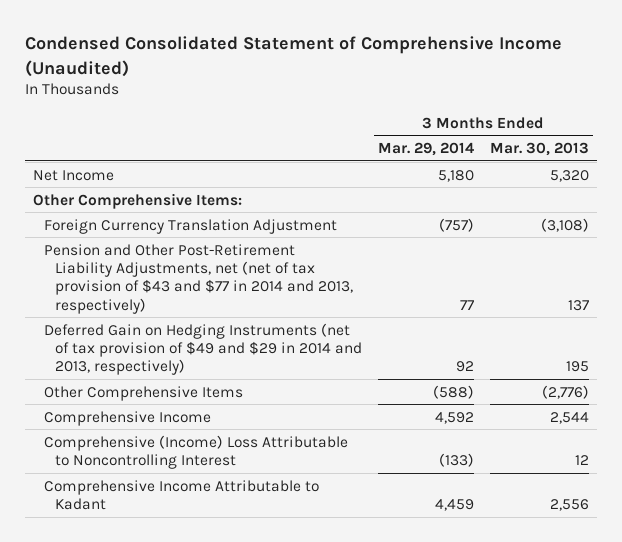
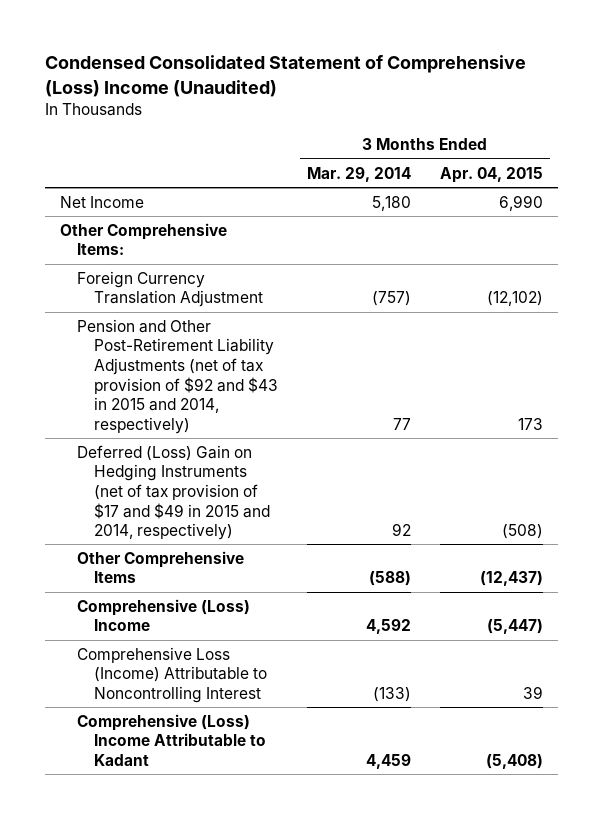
[25,36,563,77] Condensed Consolidated Statement of Comprehensive Income (Unaudited) -> [44,55,526,97] Condensed Consolidated Statement of Comprehensive (Loss) Income (Unaudited)
[489,141,589,156] Mar. 30, 2013 -> none
none -> [440,166,544,183] Apr. 04, 2015
[44,243,354,314] Pension and Other Post-Retirement Liability Adjustments, net (net of tax provision of $43 and $77 in 2014 and 2013, respectively) -> [76,318,278,434] Pension and Other Post-Retirement Liability Adjustments (net of tax provision of $92 and $43 in 2015 and 2014, respectively)
[44,322,363,376] Deferred Gain on Hedging Instruments (net of tax provision of $49 and $29 in 2014 and 2013, respectively) -> [76,444,270,541] Deferred (Loss) Gain on Hedging Instruments (net of tax provision of $17 and $49 in 2015 and 2014, respectively)
[44,410,212,426] Comprehensive Income -> [76,598,250,632] Comprehensive (Loss) Income
[44,434,349,469] Comprehensive (Income) Loss Attributable to Noncontrolling Interest -> [76,646,267,703] Comprehensive Loss (Income) Attributable to Noncontrolling Interest
[44,479,320,510] Comprehensive Income Attributable to Kadant -> [76,713,266,766] Comprehensive (Loss) Income Attributable to Kadant

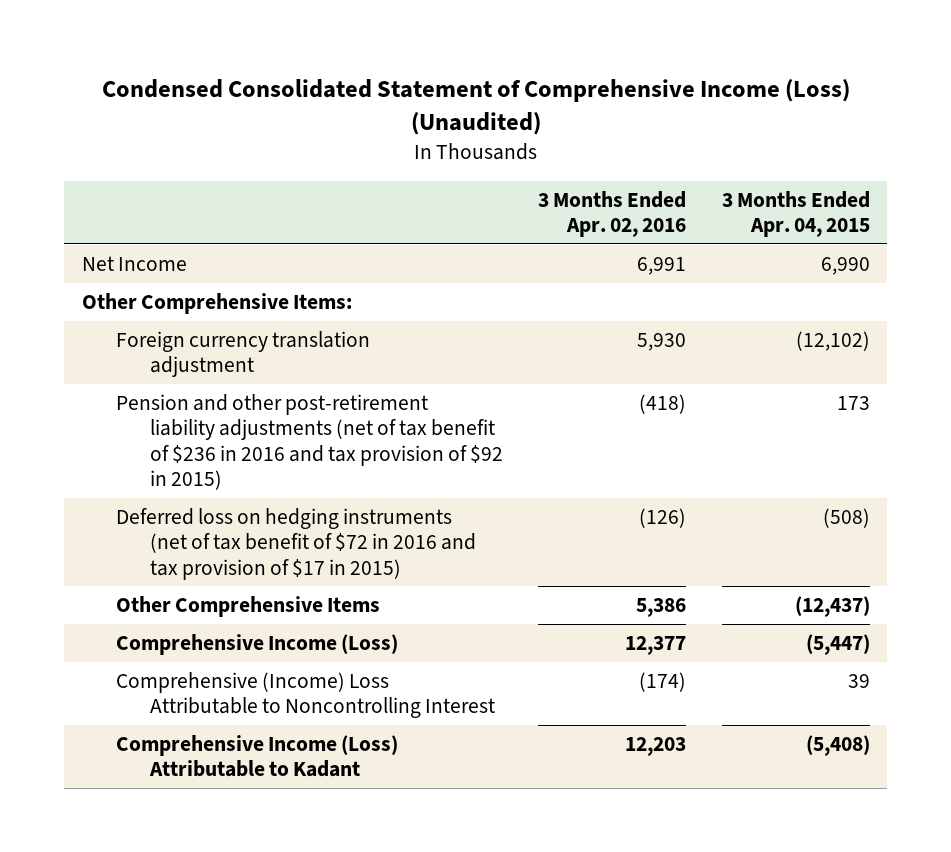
[44,55,526,97] Condensed Consolidated Statement of Comprehensive (Loss) Income (Unaudited) -> [101,79,850,136] Condensed Consolidated Statement of Comprehensive Income (Loss) (Unaudited)
[306,166,411,182] Mar. 29, 2014 -> none
none -> [538,190,687,237] 3 Months Ended Apr. 02, 2016
[76,270,263,308] Foreign Currency Translation Adjustment -> [115,330,370,378] Foreign currency translation adjustment
[76,318,278,434] Pension and Other Post-Retirement Liability Adjustments (net of tax provision of $92 and $43 in 2015 and 2014, respectively) -> [115,393,504,491] Pension and other post-retirement liability adjustments (net of tax benefit of $236 in 2016 and tax provision of $92 in 2015)
[76,444,270,541] Deferred (Loss) Gain on Hedging Instruments (net of tax provision of $17 and $49 in 2015 and 2014, respectively) -> [115,507,477,580] Deferred loss on hedging instruments (net of tax benefit of $72 in 2016 and tax provision of $17 in 2015)
[76,598,250,632] Comprehensive (Loss) Income -> [115,633,398,655] Comprehensive Income (Loss)
[76,646,267,703] Comprehensive Loss (Income) Attributable to Noncontrolling Interest -> [115,671,496,719] Comprehensive (Income) Loss Attributable to Noncontrolling Interest
[76,713,266,766] Comprehensive (Loss) Income Attributable to Kadant -> [115,734,398,778] Comprehensive Income (Loss) Attributable to Kadant

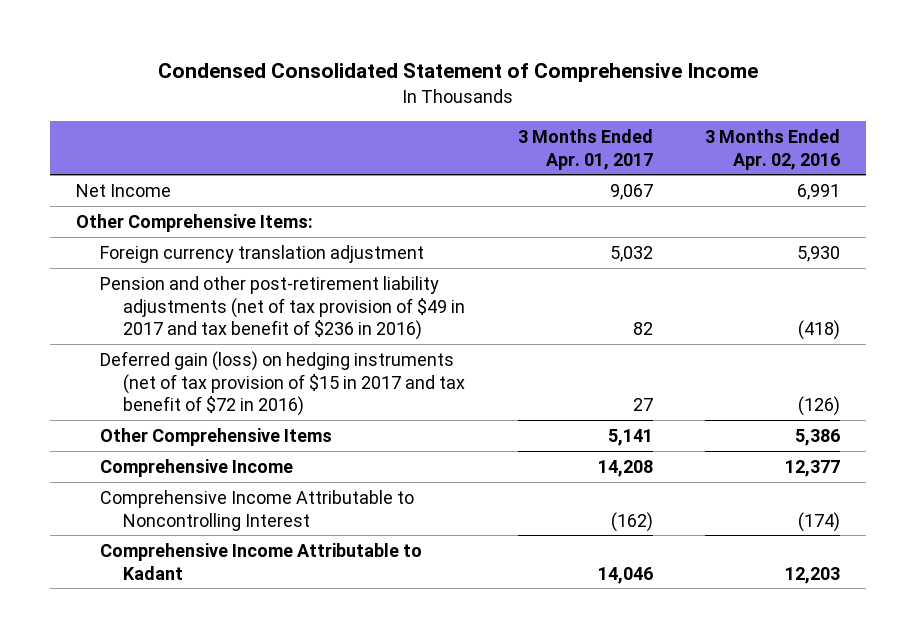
[101,79,850,136] Condensed Consolidated Statement of Comprehensive Income (Loss) (Unaudited) -> [158,63,759,83] Condensed Consolidated Statement of Comprehensive Income
[721,190,870,237] 3 Months Ended Apr. 04, 2015 -> none
none -> [517,128,653,170] 3 Months Ended Apr. 01, 2017
[115,393,504,491] Pension and other post-retirement liability adjustments (net of tax benefit of $236 in 2016 and tax provision of $92 in 2015) -> [99,275,466,341] Pension and other post-retirement liability adjustments (net of tax provision of $49 in 2017 and tax benefit of $236 in 2016)
[115,507,477,580] Deferred loss on hedging instruments (net of tax benefit of $72 in 2016 and tax provision of $17 in 2015) -> [99,350,466,417] Deferred gain (loss) on hedging instruments (net of tax provision of $15 in 2017 and tax benefit of $72 in 2016)
[115,633,398,655] Comprehensive Income (Loss) -> [99,458,293,477] Comprehensive Income
[115,671,496,719] Comprehensive (Income) Loss Attributable to Noncontrolling Interest -> [99,489,414,531] Comprehensive Income Attributable to Noncontrolling Interest
[115,734,398,778] Comprehensive Income (Loss) Attributable to Kadant -> [99,542,422,580] Comprehensive Income Attributable to Kadant

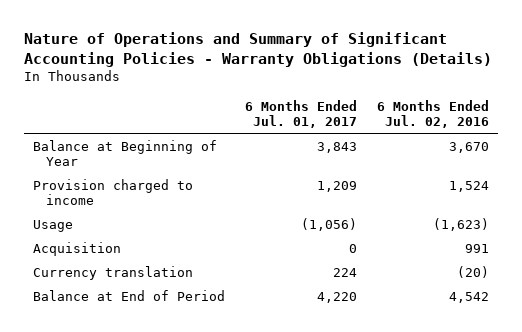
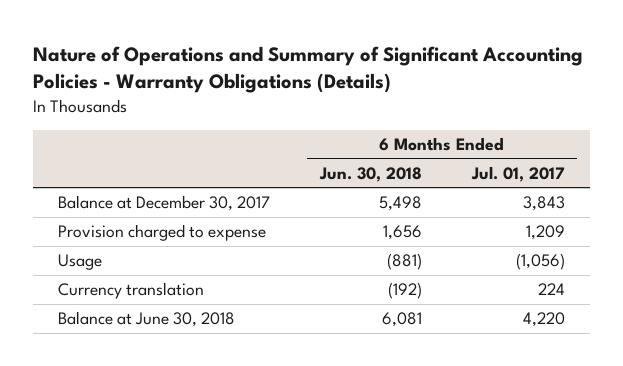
[376,99,489,128] 6 Months Ended Jul. 02, 2016 -> none
none -> [318,166,422,182] Jun. 30, 2018
[33,139,218,166] Balance at Beginning of Year -> [58,195,271,212] Balance at December 30, 2017
[33,178,194,205] Provision charged to income -> [58,224,267,242] Provision charged to expense
[33,241,122,256] Acquisition -> none
[33,289,226,301] Balance at End of Period -> [58,311,236,328] Balance at June 30, 2018

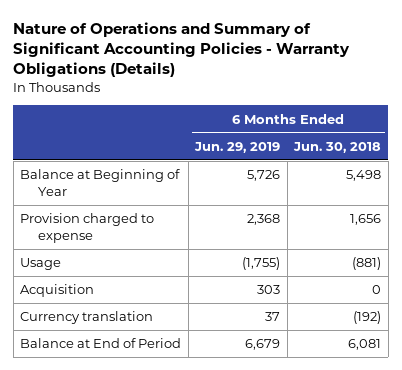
[470,165,565,182] Jul. 01, 2017 -> none
none -> [194,141,281,153] Jun. 29, 2019
[58,195,271,212] Balance at December 30, 2017 -> [20,169,181,196] Balance at Beginning of Year
none -> [20,284,95,298] Acquisition
[58,311,236,328] Balance at June 30, 2018 -> [20,338,182,349] Balance at End of Period

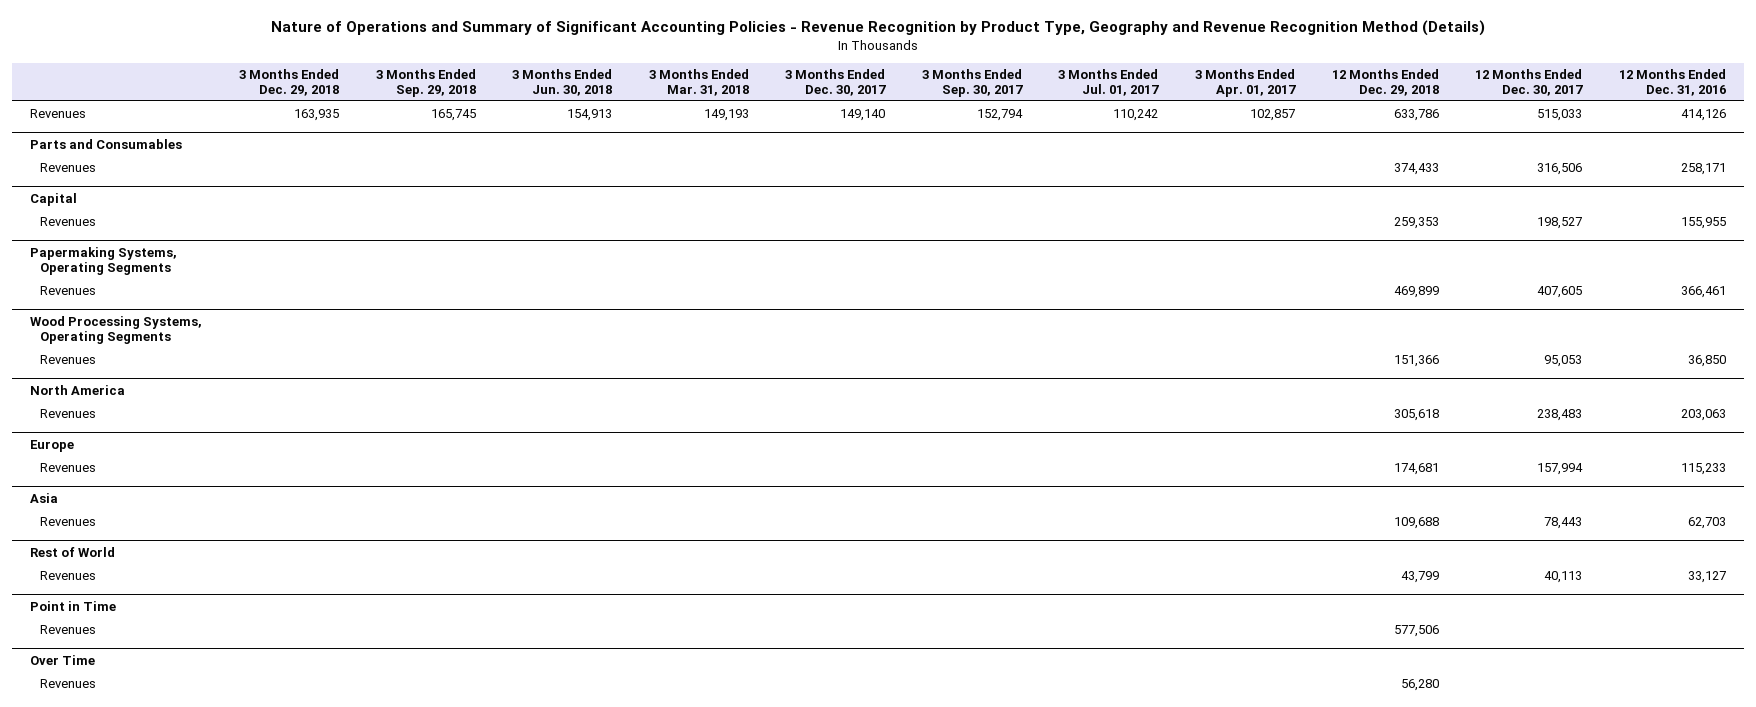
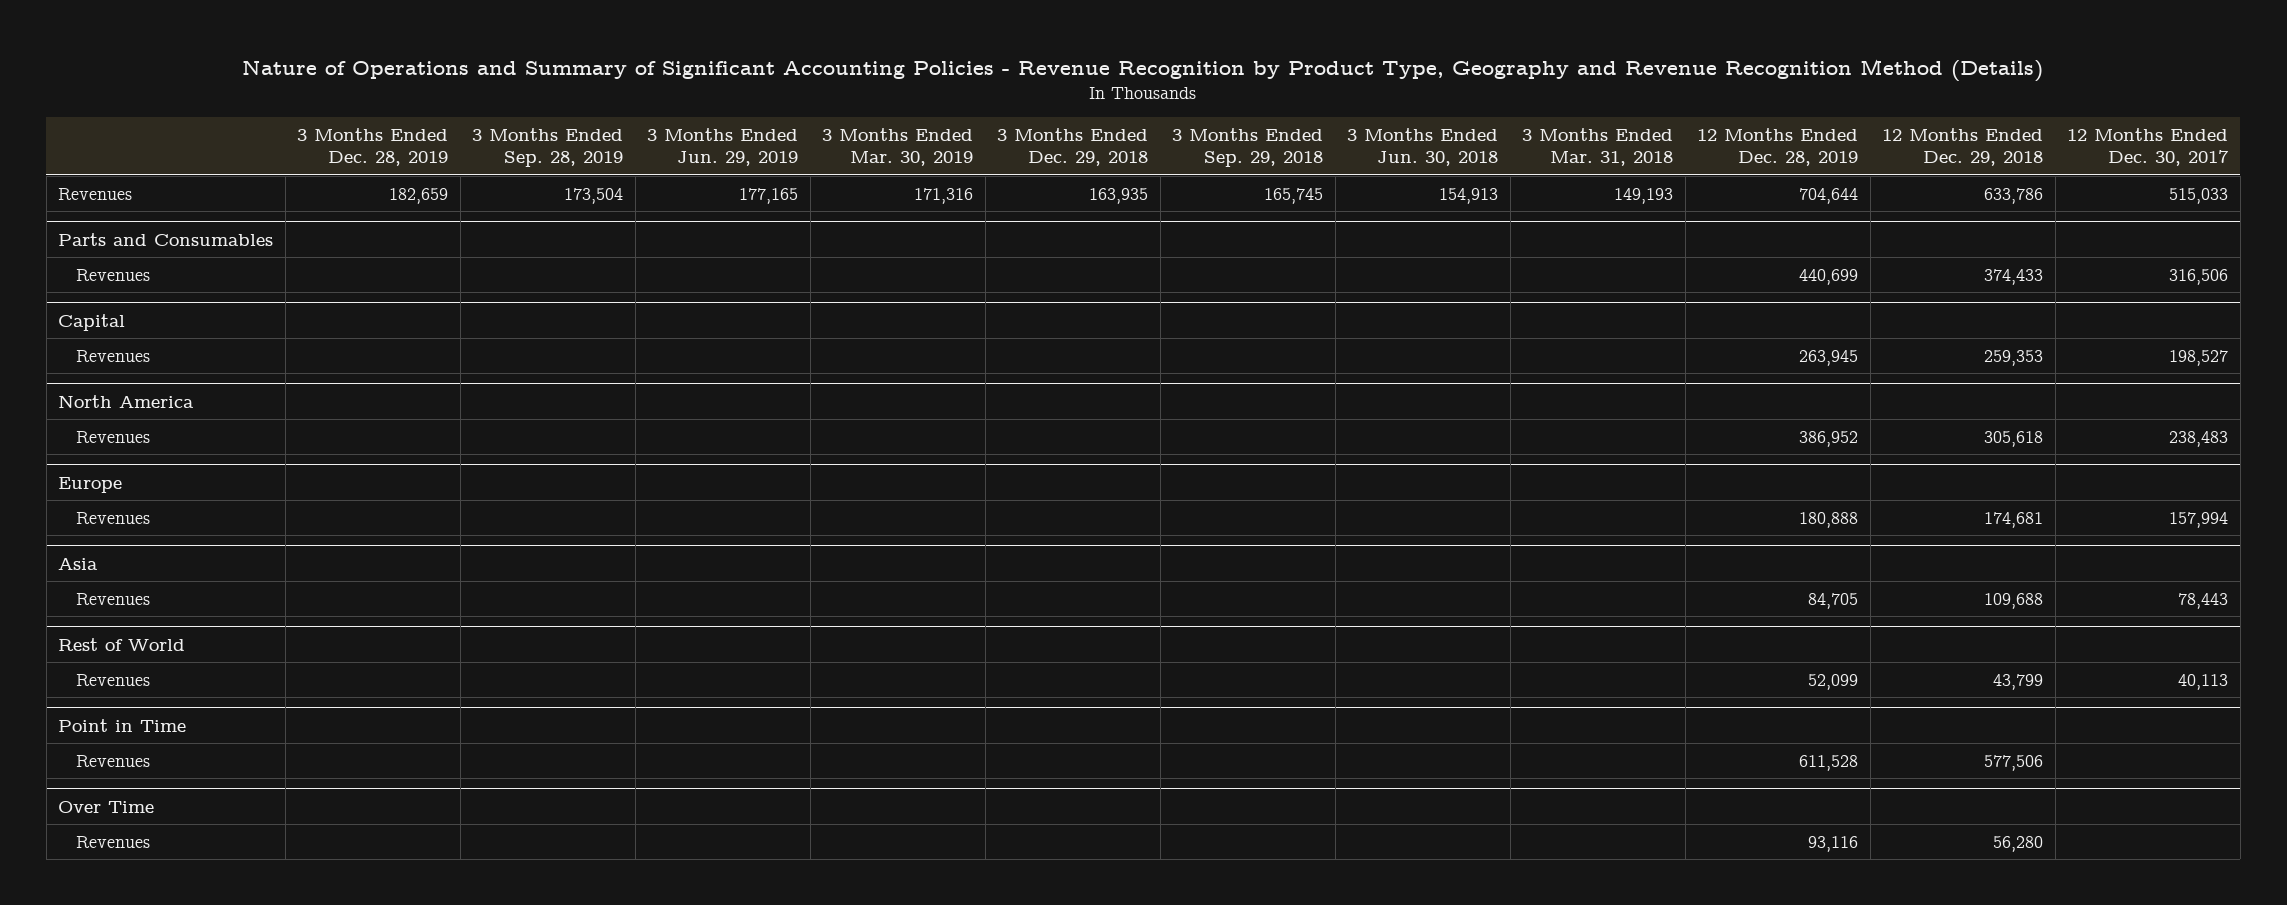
[785,68,887,96] 3 Months Ended Dec. 30, 2017 -> none
[921,68,1023,97] 3 Months Ended Sep. 30, 2017 -> none
[1058,68,1160,96] 3 Months Ended Jul. 01, 2017 -> none
[1195,68,1297,97] 3 Months Ended Apr. 01, 2017 -> none
[1618,68,1726,96] 12 Months Ended Dec. 31, 2016 -> none
none -> [297,128,449,167] 3 Months Ended Dec. 28, 2019
none -> [472,128,624,168] 3 Months Ended Sep. 28, 2019
none -> [647,128,799,167] 3 Months Ended Jun. 29, 2019
none -> [822,128,974,167] 3 Months Ended Mar. 30, 2019
none -> [1697,128,1859,167] 12 Months Ended Dec. 28, 2019
[30,246,178,276] Papermaking Systems, Operating Segments -> none
[39,286,96,296] Revenues -> none
[30,315,203,345] Wood Processing Systems, Operating Segments -> none
[39,355,96,365] Revenues -> none

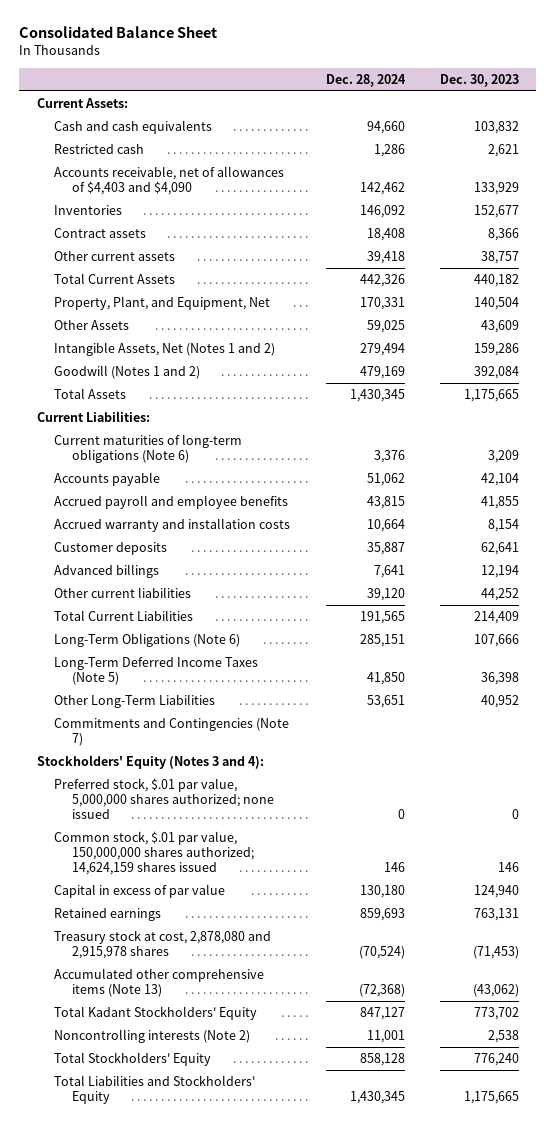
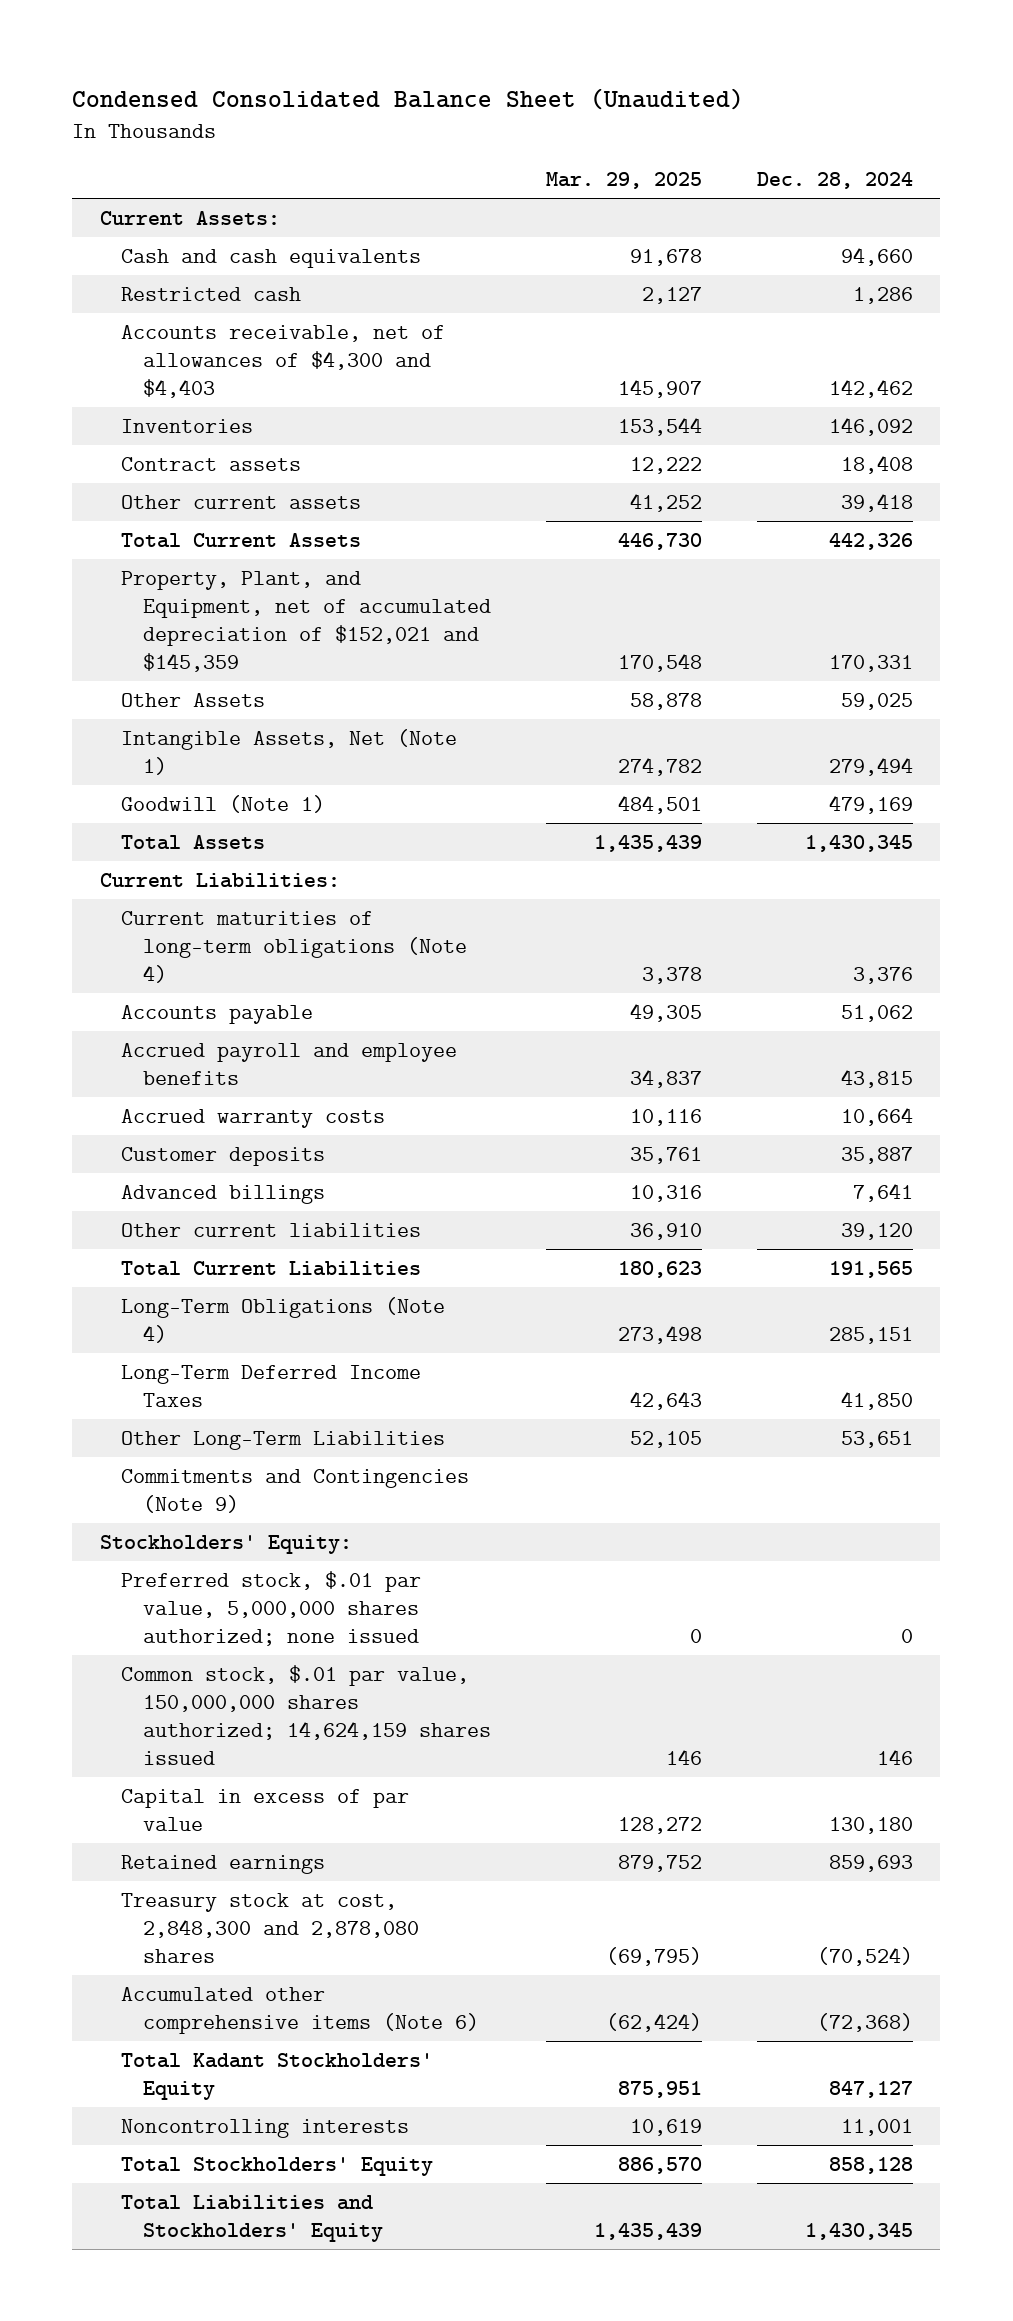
[19,26,218,39] Consolidated Balance Sheet -> [72,88,745,111] Condensed Consolidated Balance Sheet (Unaudited)
[439,73,519,87] Dec. 30, 2023 -> none
none -> [545,172,702,190] Mar. 29, 2025
[54,166,285,196] Accounts receivable, net of allowances of $4,403 and $4,090 -> [121,324,446,398] Accounts receivable, net of allowances of $4,300 and $4,403
[54,296,271,311] Property, Plant, and Equipment, Net -> [121,570,491,672] Property, Plant, and Equipment, net of accumulated depreciation of $152,021 and $145,359
[54,342,276,357] Intangible Assets, Net (Notes 1 and 2) -> [121,728,458,775] Intangible Assets, Net (Note 1)
[54,365,201,380] Goodwill (Notes 1 and 2) -> [121,794,326,813] Goodwill (Note 1)
[54,434,243,464] Current maturities of long-term obligations (Note 6) -> [121,910,467,983] Current maturities of long-term obligations (Note 4)
[54,518,291,533] Accrued warranty and installation costs -> [121,1108,386,1128] Accrued warranty costs
[54,633,241,648] Long-Term Obligations (Note 6) -> [121,1296,446,1343] Long-Term Obligations (Note 4)
[54,657,259,686] Long-Term Deferred Income Taxes (Note 5) -> [121,1364,422,1407] Long-Term Deferred Income Taxes
[54,718,290,747] Commitments and Contingencies (Note 7) -> [121,1468,470,1513] Commitments and Contingencies (Note 9)
[36,755,264,770] Stockholders' Equity (Notes 3 and 4): -> [99,1534,352,1554] Stockholders' Equity:
[54,930,272,960] Treasury stock at cost, 2,878,080 and 2,915,978 shares -> [121,1892,419,1963] Treasury stock at cost, 2,848,300 and 2,878,080 shares
[54,968,265,998] Accumulated other comprehensive items (Note 13) -> [121,1986,479,2034] Accumulated other comprehensive items (Note 6)
[54,1029,251,1044] Noncontrolling interests (Note 2) -> [121,2118,410,2138] Noncontrolling interests

